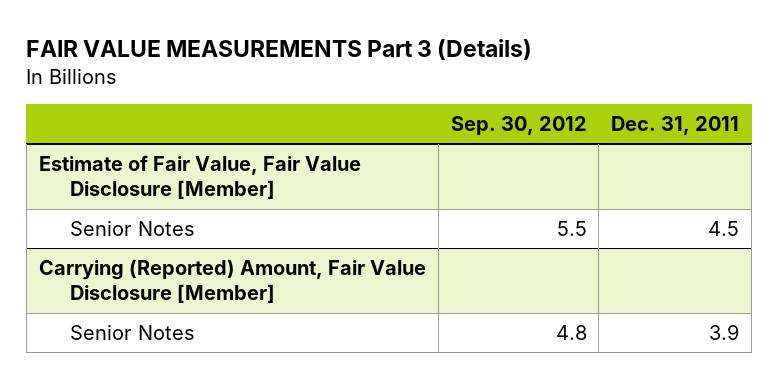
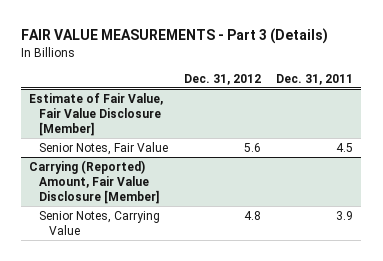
[26,39,533,61] FAIR VALUE MEASUREMENTS Part 3 (Details) -> [21,28,329,45] FAIR VALUE MEASUREMENTS - Part 3 (Details)
[450,116,587,136] Sep. 30, 2012 -> none
none -> [183,73,261,85] Dec. 31, 2012
[69,219,195,236] Senior Notes -> [39,141,169,155] Senior Notes, Fair Value
[69,323,195,340] Senior Notes -> [39,210,161,236] Senior Notes, Carrying Value

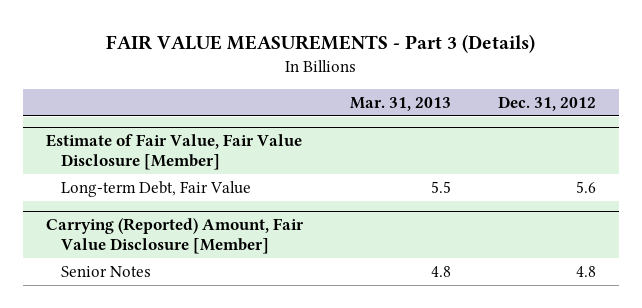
[276,73,354,85] Dec. 31, 2011 -> none
none -> [349,96,451,111] Mar. 31, 2013
[39,141,169,155] Senior Notes, Fair Value -> none
none -> [60,180,251,197] Long-term Debt, Fair Value
[39,210,161,236] Senior Notes, Carrying Value -> [60,265,151,277] Senior Notes

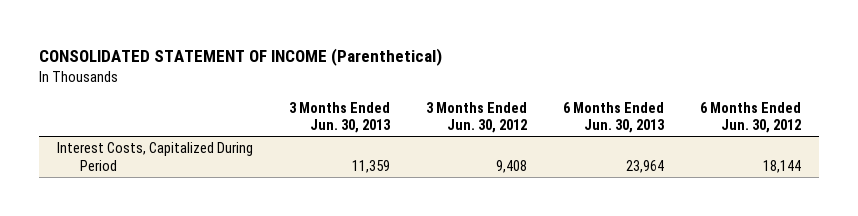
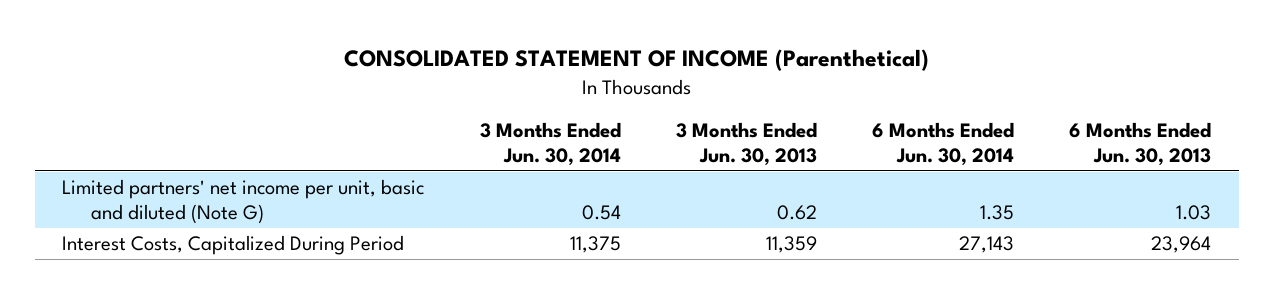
[426,101,528,134] 3 Months Ended Jun. 30, 2012 -> none
[700,101,802,134] 6 Months Ended Jun. 30, 2012 -> none
none -> [479,121,621,166] 3 Months Ended Jun. 30, 2014
none -> [872,121,1015,166] 6 Months Ended Jun. 30, 2014
none -> [62,179,425,225] Limited partners' net income per unit, basic and diluted (Note G)

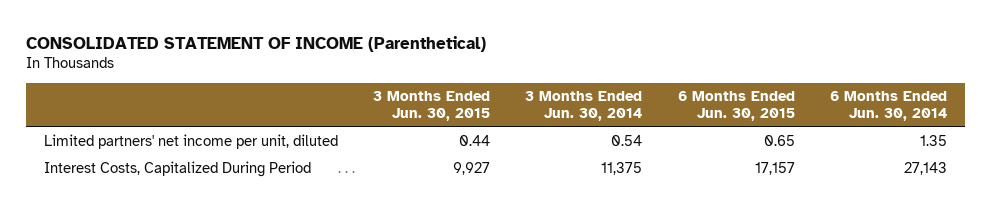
[675,121,817,166] 3 Months Ended Jun. 30, 2013 -> none
[1069,121,1212,166] 6 Months Ended Jun. 30, 2013 -> none
none -> [373,91,491,122] 3 Months Ended Jun. 30, 2015
none -> [677,91,795,122] 6 Months Ended Jun. 30, 2015
[62,179,425,225] Limited partners' net income per unit, basic and diluted (Note G) -> [43,134,338,150] Limited partners' net income per unit, diluted

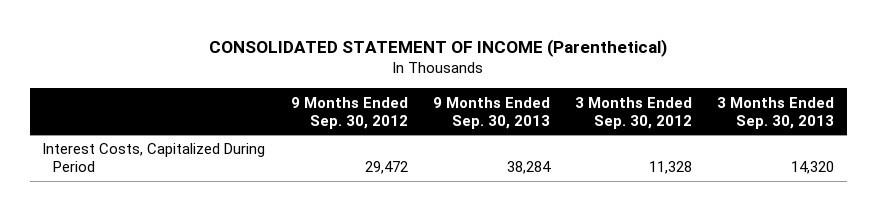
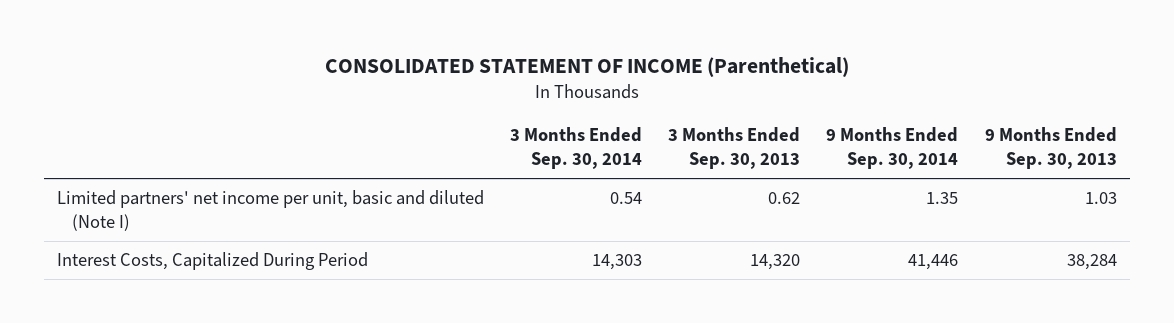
[290,96,408,129] 9 Months Ended Sep. 30, 2012 -> none
[575,96,693,129] 3 Months Ended Sep. 30, 2012 -> none
none -> [510,127,643,170] 3 Months Ended Sep. 30, 2014
none -> [826,127,959,170] 9 Months Ended Sep. 30, 2014
none -> [56,190,484,232] Limited partners' net income per unit, basic and diluted (Note I)

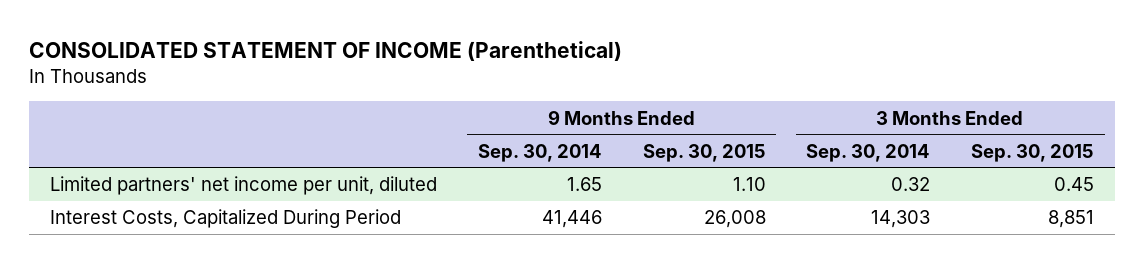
[668,127,801,170] 3 Months Ended Sep. 30, 2013 -> none
[984,127,1117,170] 9 Months Ended Sep. 30, 2013 -> none
none -> [642,143,766,162] Sep. 30, 2015
none -> [971,143,1095,162] Sep. 30, 2015
[56,190,484,232] Limited partners' net income per unit, basic and diluted (Note I) -> [49,176,437,196] Limited partners' net income per unit, diluted
[610,192,643,205] 0.54 -> [891,177,931,192] 0.32
[926,192,959,205] 1.35 -> [566,177,602,192] 1.65

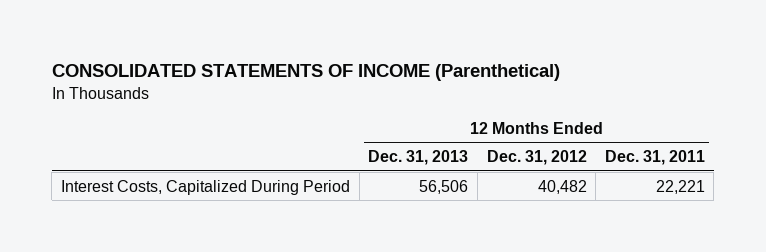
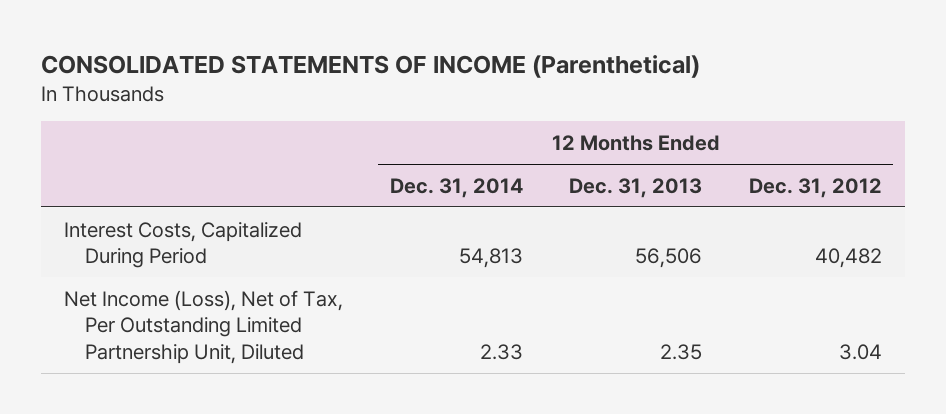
[604,150,705,166] Dec. 31, 2011 -> none
none -> [389,177,523,198] Dec. 31, 2014
none -> [64,289,344,364] Net Income (Loss), Net of Tax, Per Outstanding Limited Partnership Unit, Diluted

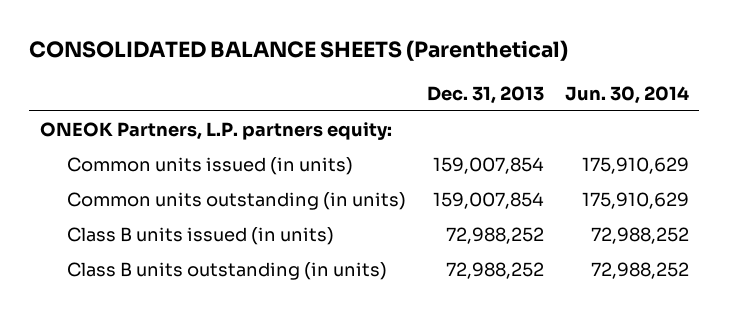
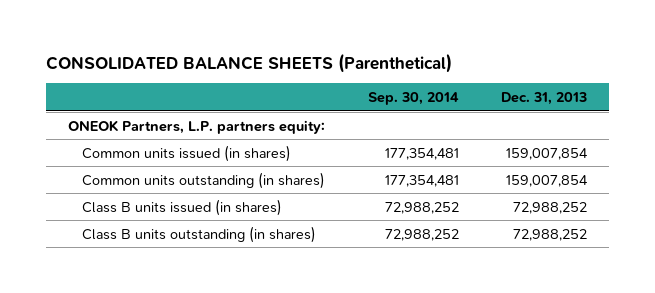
[564,85,689,104] Jun. 30, 2014 -> none
none -> [367,92,459,106] Sep. 30, 2014
[66,157,353,176] Common units issued (in units) -> [81,144,291,162] Common units issued (in shares)
[66,192,406,211] Common units outstanding (in units) -> [81,171,325,189] Common units outstanding (in shares)
[66,227,334,246] Class B units issued (in units) -> [81,198,282,216] Class B units issued (in shares)
[66,262,387,281] Class B units outstanding (in units) -> [81,225,316,243] Class B units outstanding (in shares)

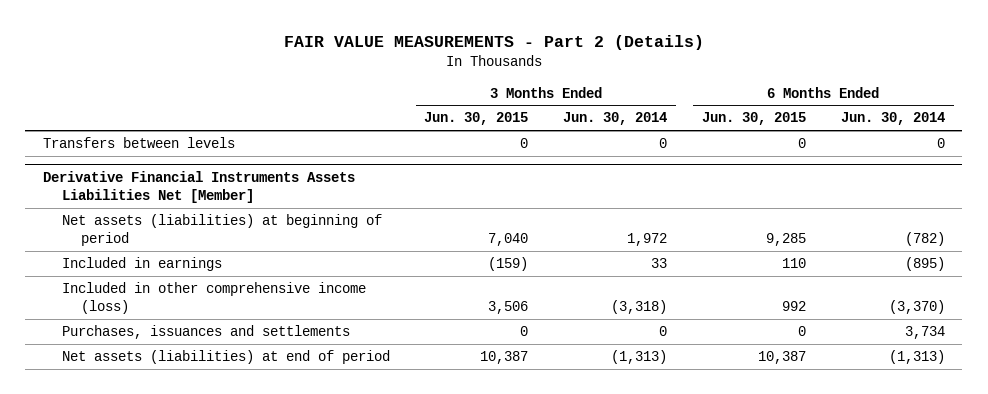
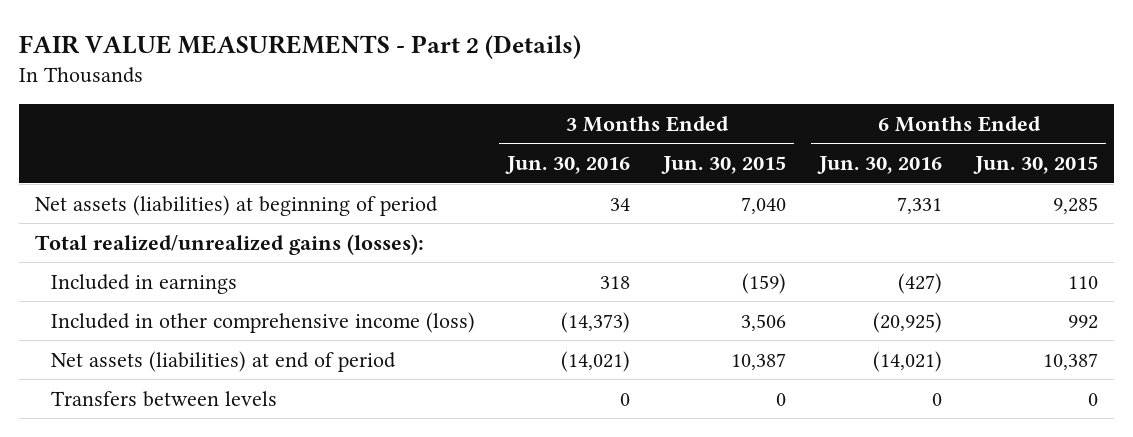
[563,112,668,126] Jun. 30, 2014 -> none
[840,112,945,126] Jun. 30, 2014 -> none
none -> [505,156,631,175] Jun. 30, 2016
none -> [817,156,943,175] Jun. 30, 2016
[42,171,355,204] Derivative Financial Instruments Assets Liabilities Net [Member] -> none
none -> [35,233,425,255] Total realized/unrealized gains (losses):
[61,325,350,340] Purchases, issuances and settlements -> none
[42,137,235,149] Transfers between levels -> [50,390,277,407] Transfers between levels

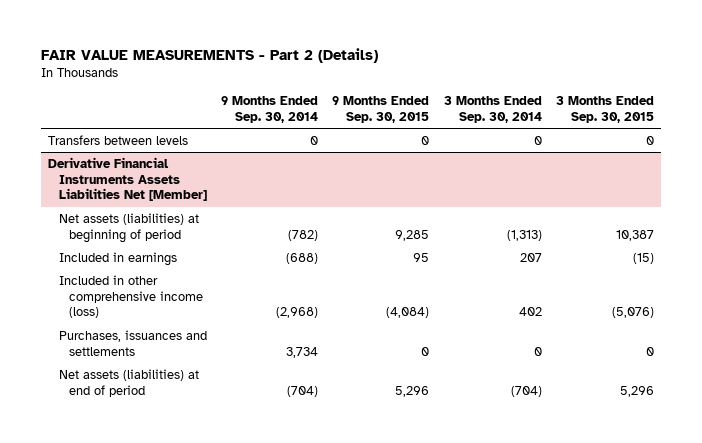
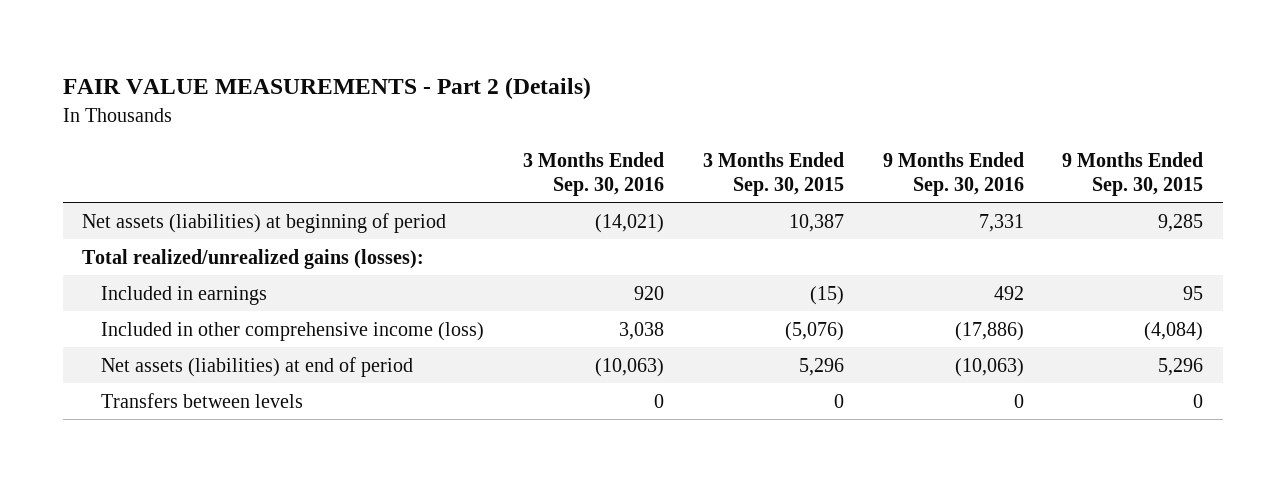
[220,96,318,123] 9 Months Ended Sep. 30, 2014 -> none
[443,96,542,123] 3 Months Ended Sep. 30, 2014 -> none
none -> [523,151,665,196] 3 Months Ended Sep. 30, 2016
none -> [882,151,1024,196] 9 Months Ended Sep. 30, 2016
[47,156,207,202] Derivative Financial Instruments Assets Liabilities Net [Member] -> none
none -> [82,248,425,269] Total realized/unrealized gains (losses):
[58,329,207,356] Purchases, issuances and settlements -> none
[47,134,188,145] Transfers between levels -> [101,392,304,408] Transfers between levels

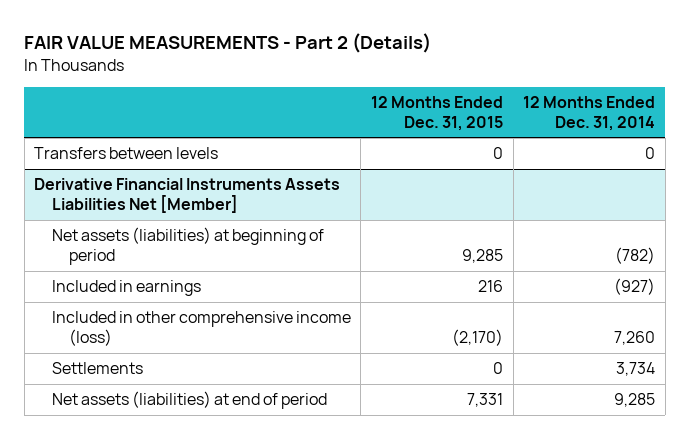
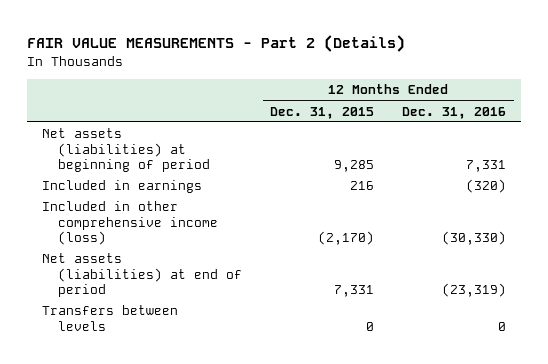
[523,96,656,131] 12 Months Ended Dec. 31, 2014 -> none
none -> [402,106,507,119] Dec. 31, 2016
[34,178,341,213] Derivative Financial Instruments Assets Liabilities Net [Member] -> none
[51,362,143,375] Settlements -> none
[34,147,219,160] Transfers between levels -> [41,305,178,331] Transfers between levels

